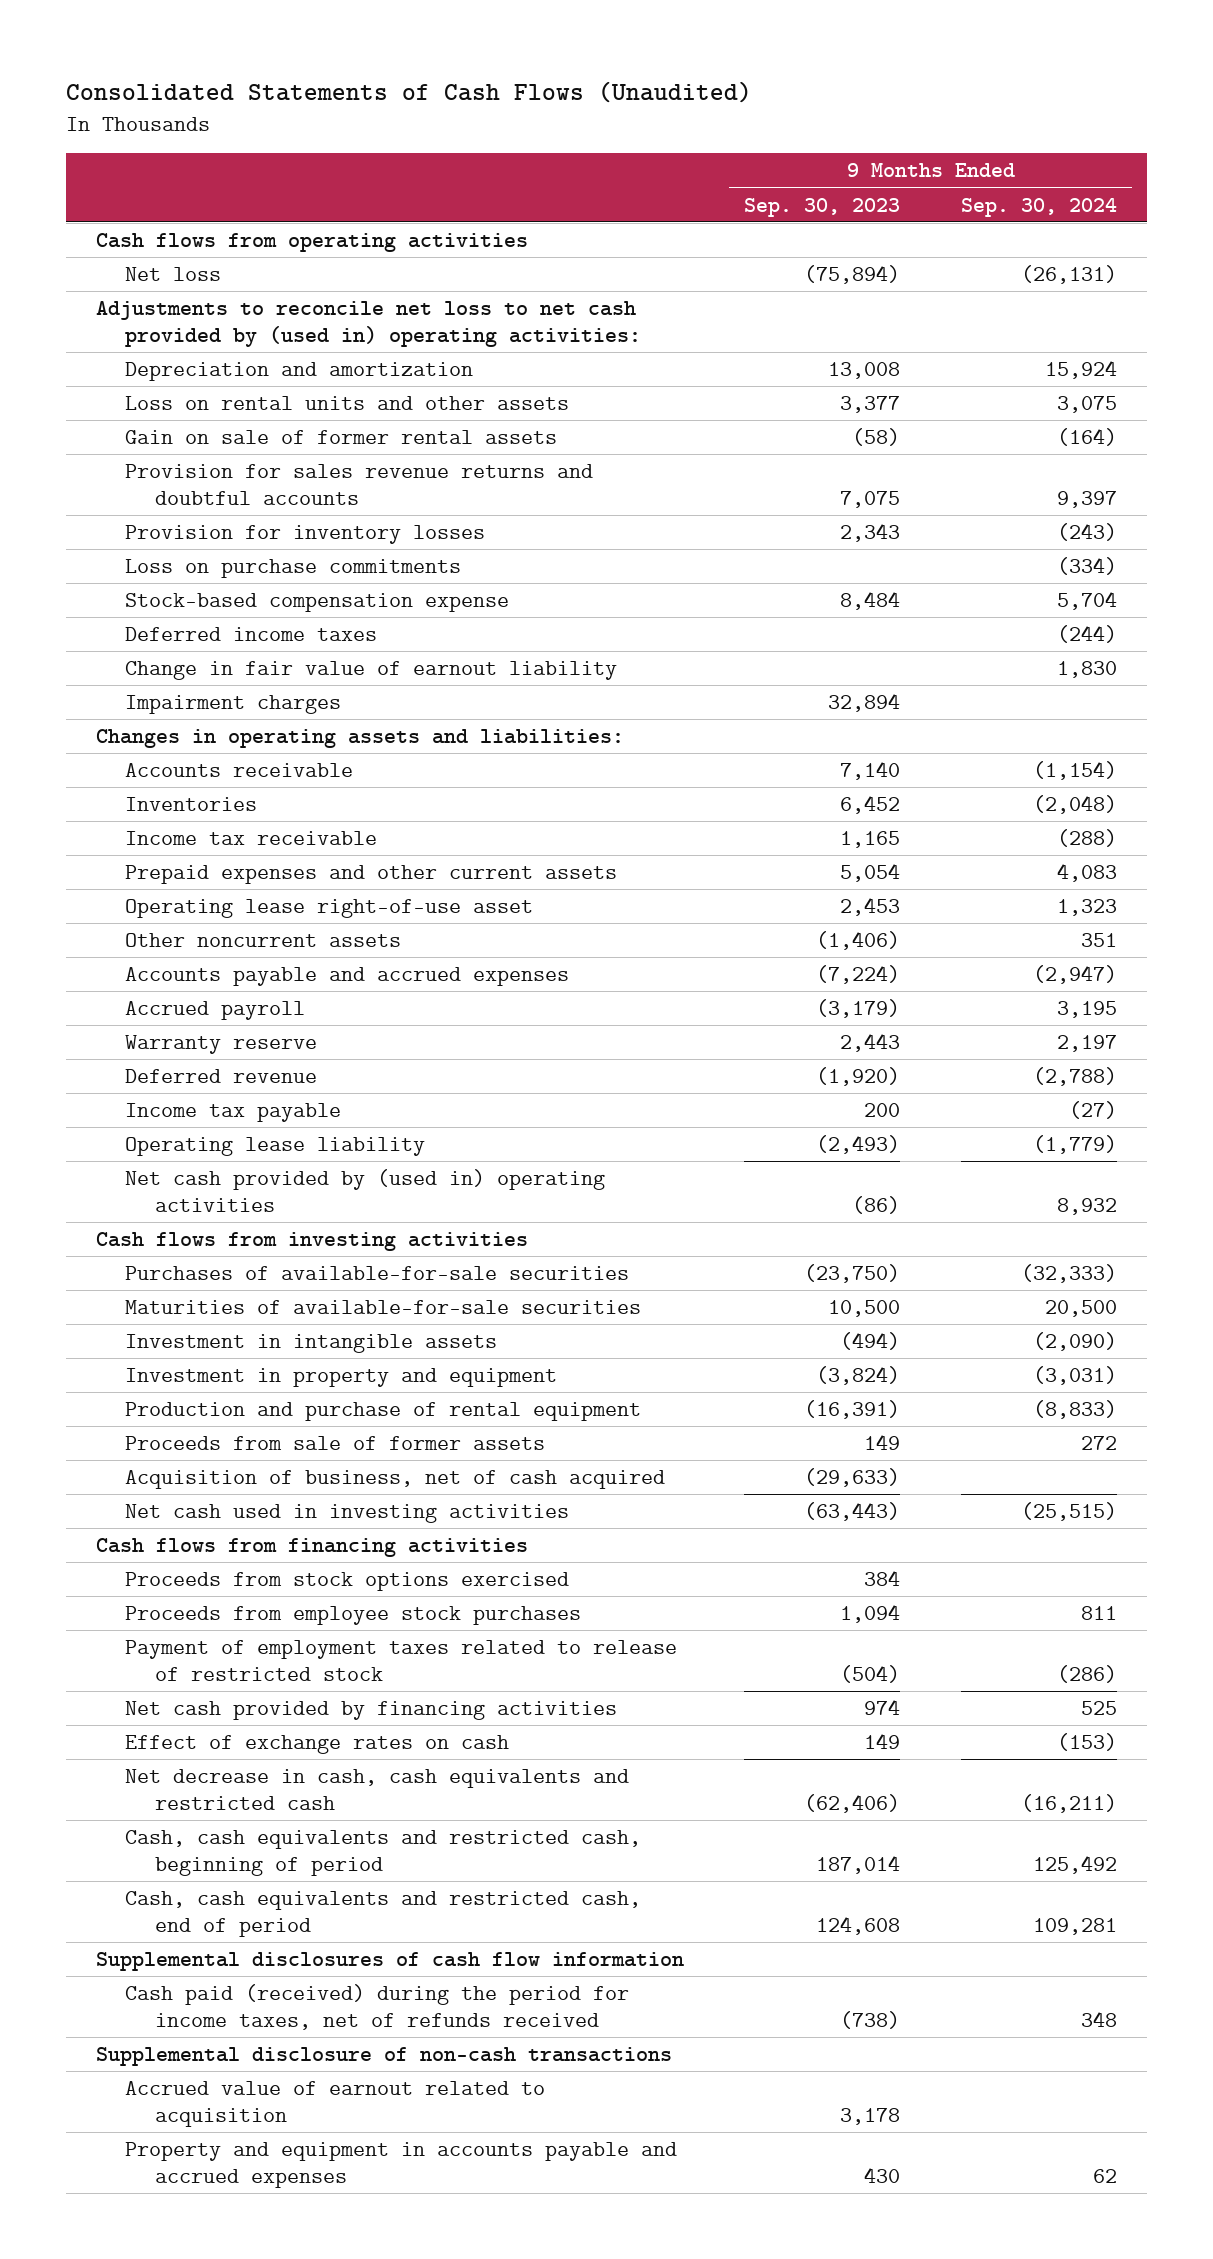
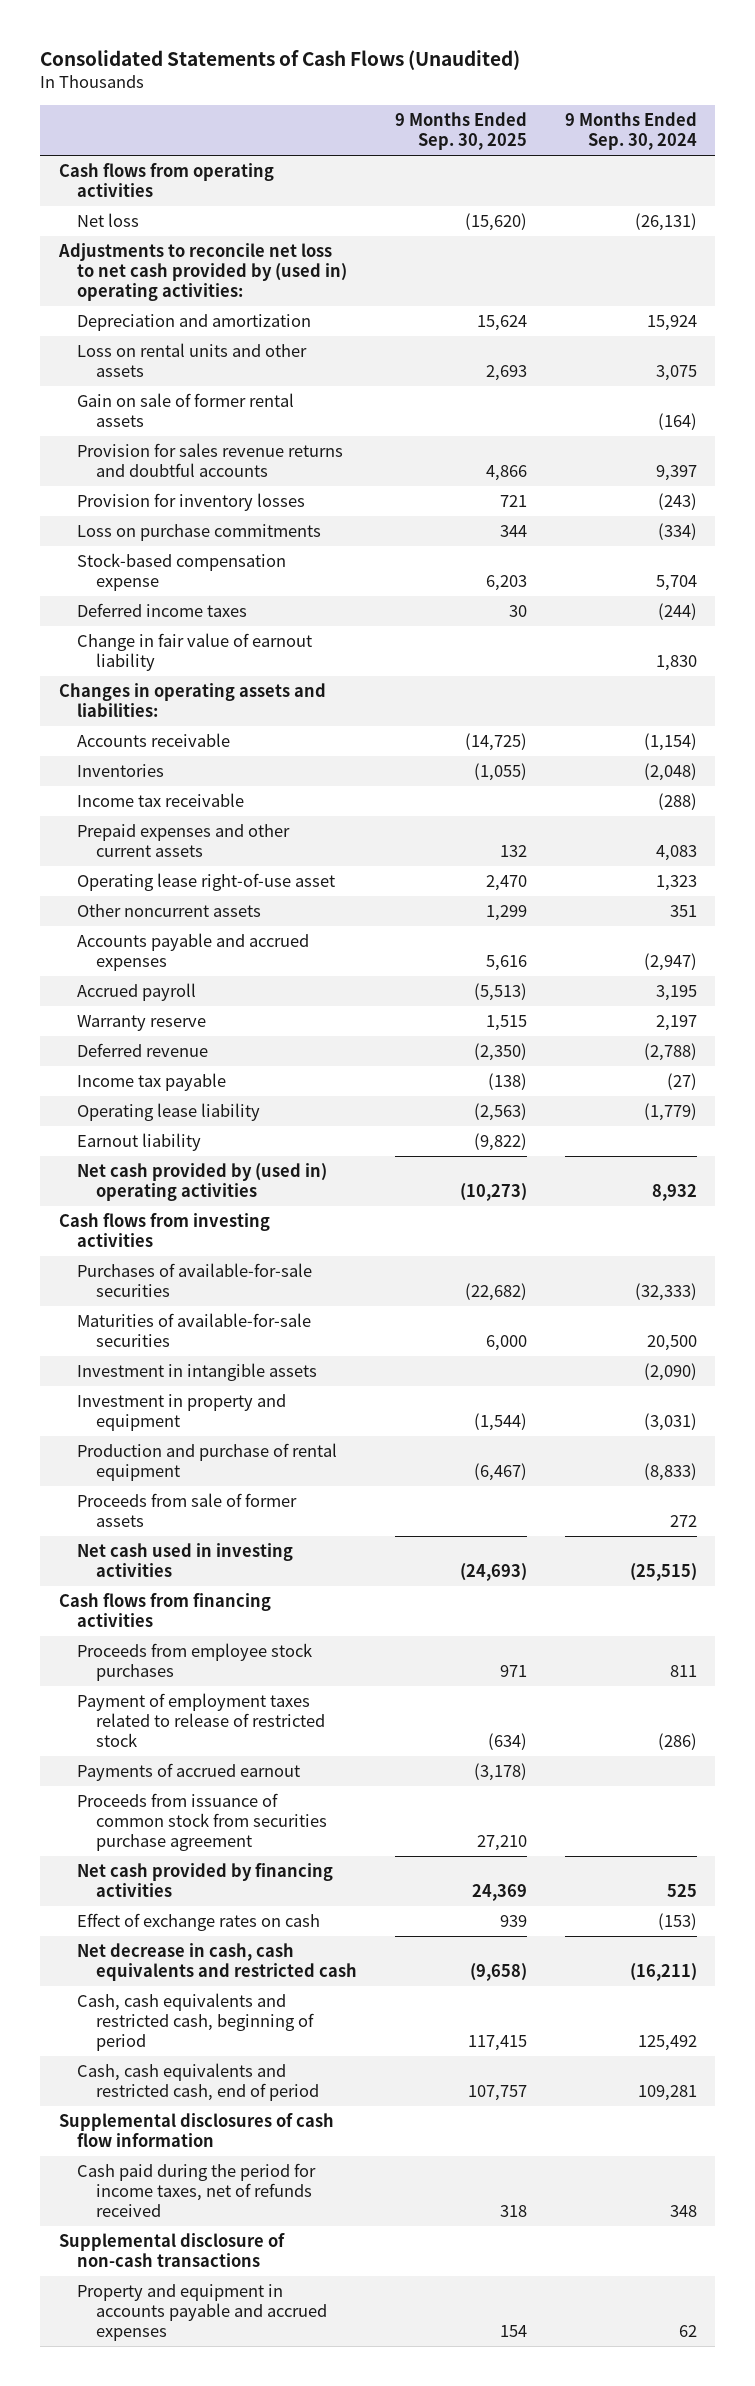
[744,197,901,217] Sep. 30, 2023 -> none
none -> [394,112,527,151] 9 Months Ended Sep. 30, 2025
[125,695,342,715] Impairment charges -> none
none -> [77,1133,202,1152] Earnout liability
[125,1470,666,1490] Acquisition of business, net of cash acquired -> none
[125,1572,570,1592] Proceeds from stock options exercised -> none
none -> [77,1763,301,1782] Payments of accrued earnout
none -> [77,1793,328,1852] Proceeds from issuance of common stock from securities purchase agreement
[125,1984,630,2031] Cash paid (received) during the period for income taxes, net of refunds received -> [77,2163,317,2218] Cash paid during the period for income taxes, net of refunds received
[125,2081,546,2128] Accrued value of earnout related to acquisition -> none

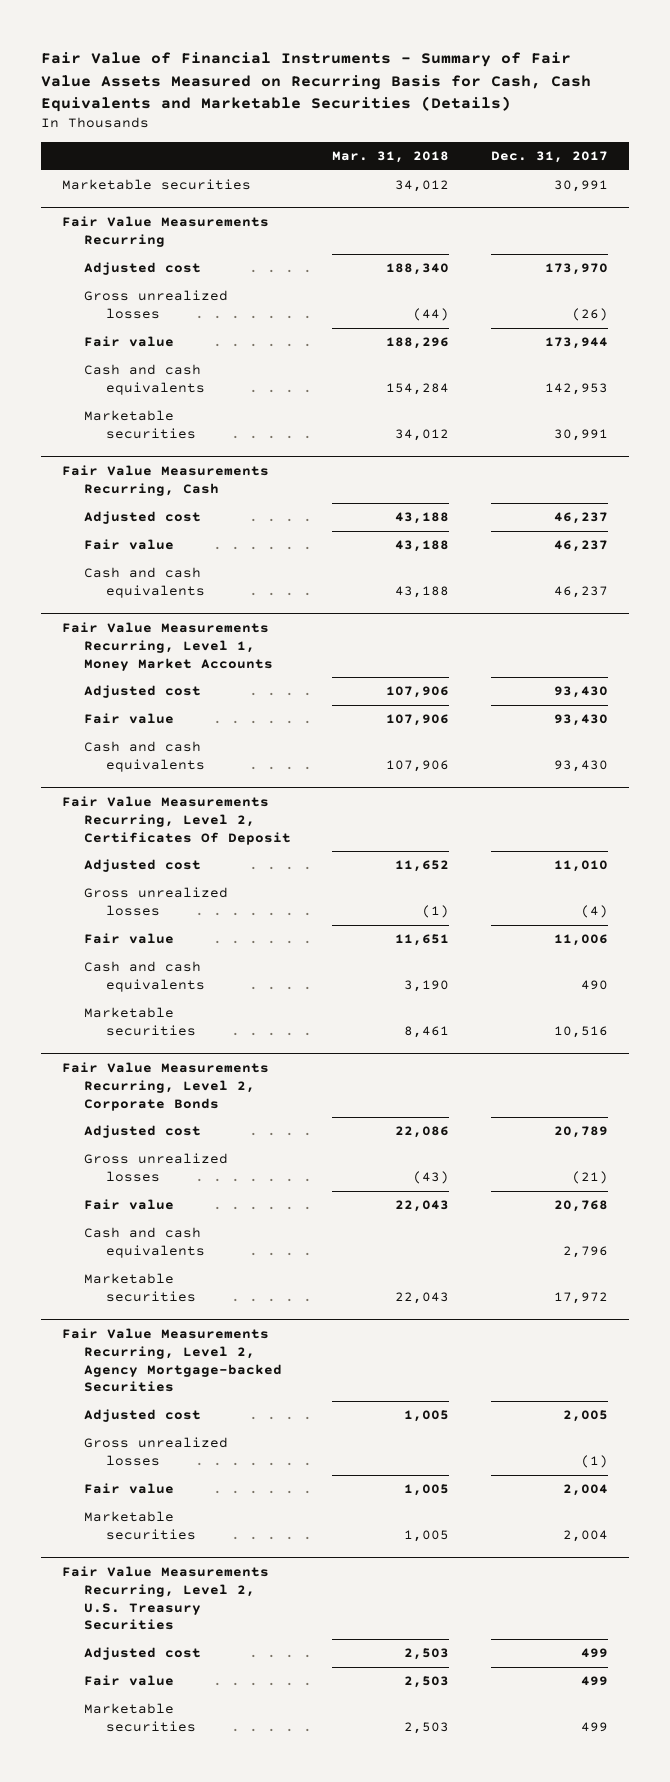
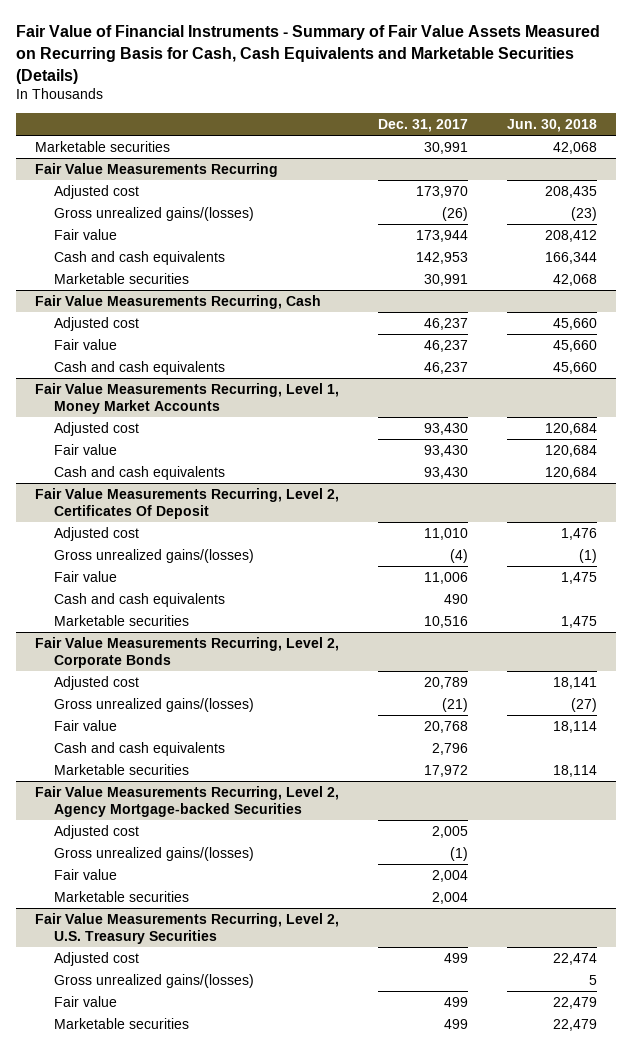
[332,151,450,164] Mar. 31, 2018 -> none
none -> [506,119,597,133] Jun. 30, 2018
[83,290,228,319] Gross unrealized losses -> [54,206,255,221] Gross unrealized gains/(losses)
[83,887,228,916] Gross unrealized losses -> [54,548,255,563] Gross unrealized gains/(losses)
[83,1153,228,1182] Gross unrealized losses -> [54,697,255,712] Gross unrealized gains/(losses)
[83,1437,228,1466] Gross unrealized losses -> [54,846,255,861] Gross unrealized gains/(losses)
none -> [54,973,255,988] Gross unrealized gains/(losses)

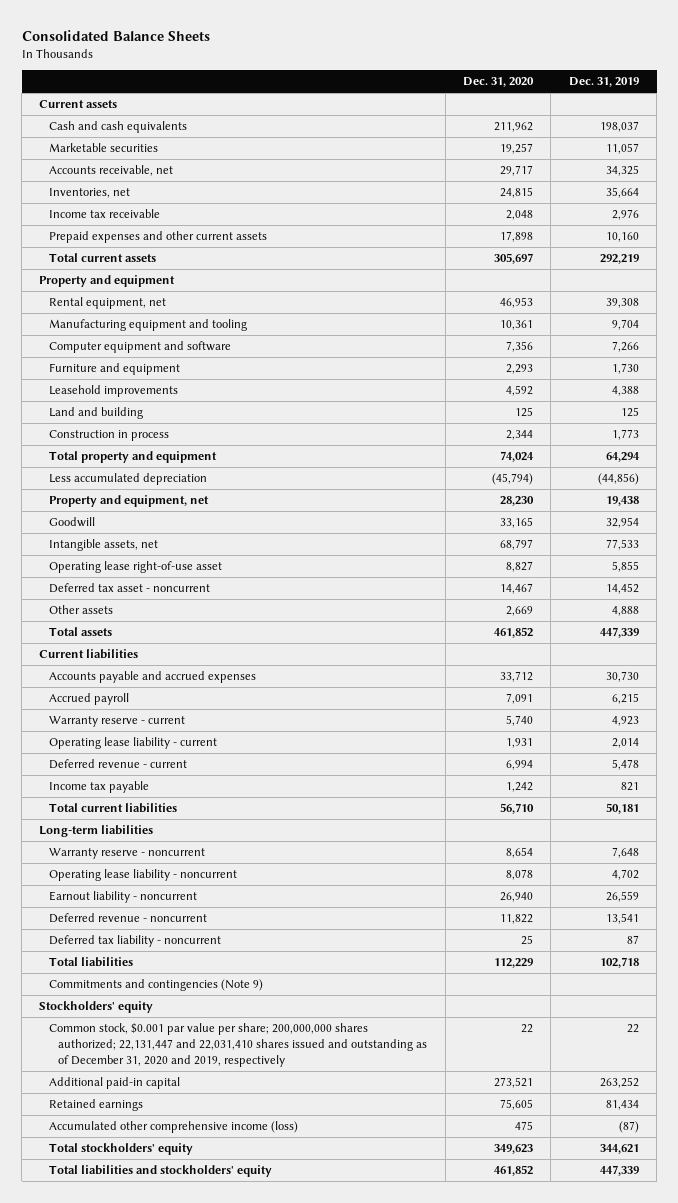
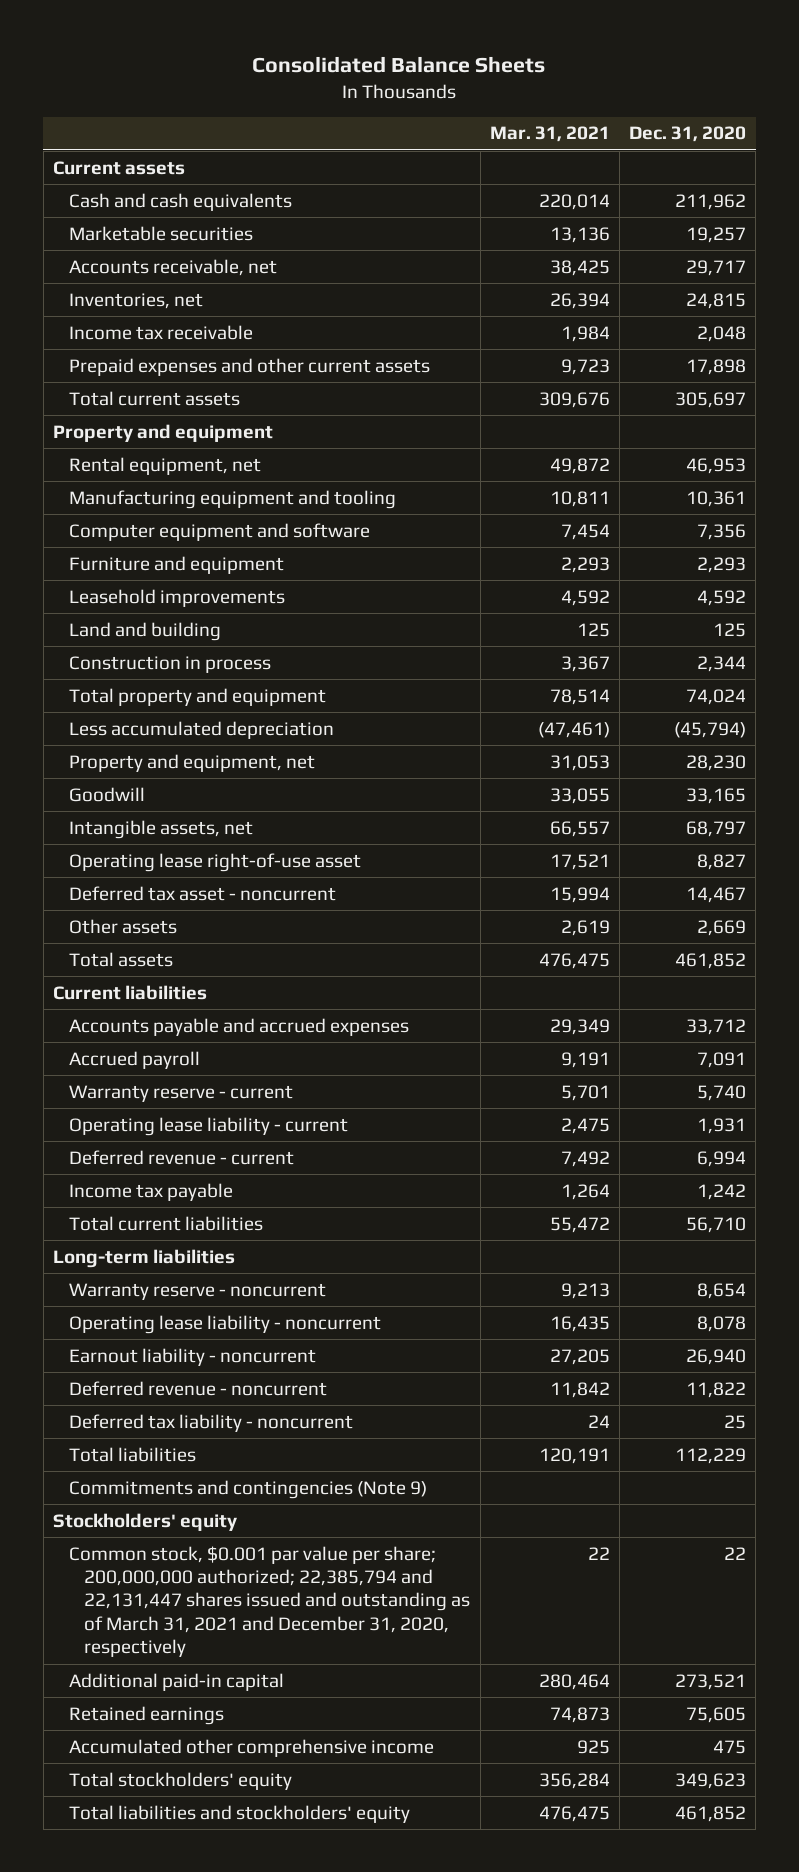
[568,77,639,88] Dec. 31, 2019 -> none
none -> [489,126,610,143] Mar. 31, 2021
[48,1023,428,1067] Common stock, $0.001 par value per share; 200,000,000 shares authorized; 22,131,447 and 22,031,410 shares issued and outstanding as of December 31, 2020 and 2019, respectively -> [68,1545,471,1658] Common stock, $0.001 par value per share; 200,000,000 authorized; 22,385,794 and 22,131,447 shares issued and outstanding as of March 31, 2021 and December 31, 2020, respectively
[48,1121,298,1134] Accumulated other comprehensive income (loss) -> [68,1738,434,1757] Accumulated other comprehensive income

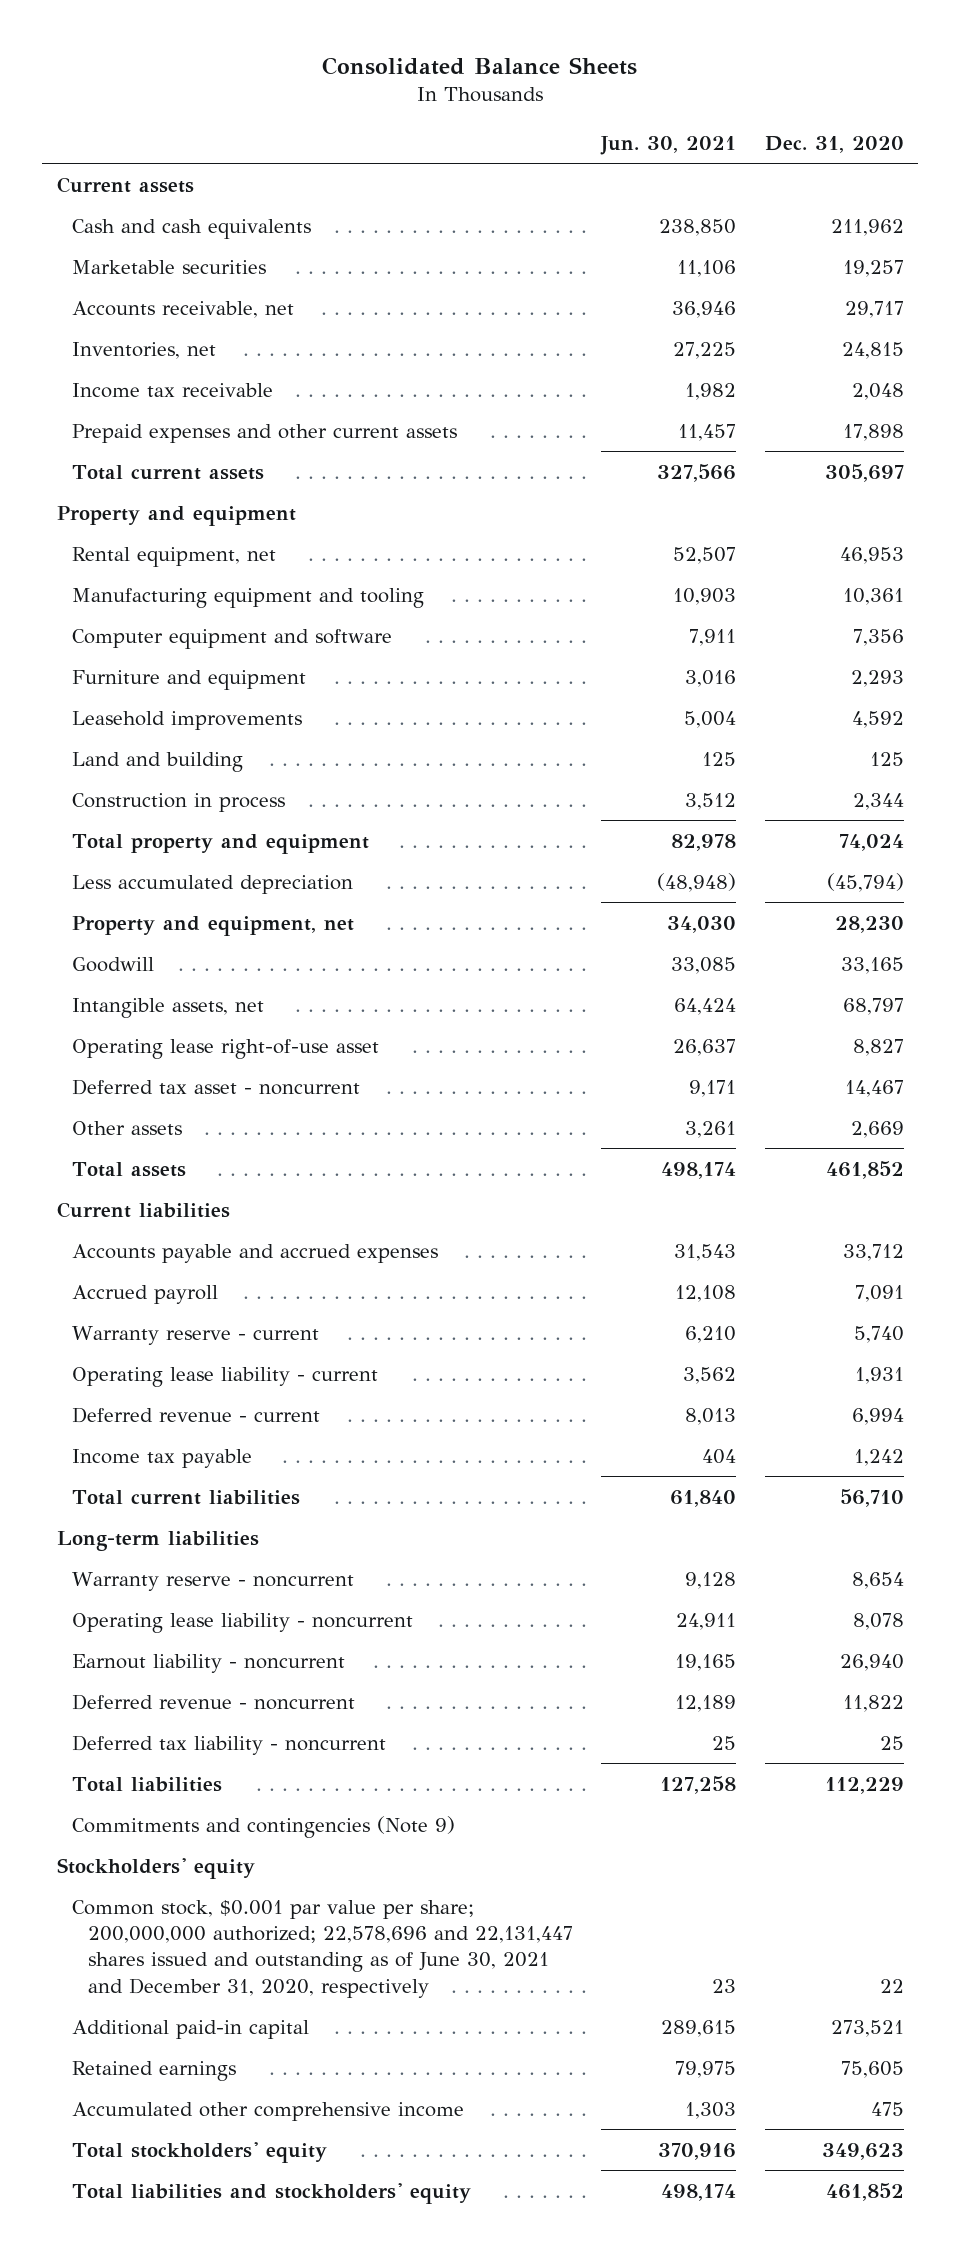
[489,126,610,143] Mar. 31, 2021 -> none
none -> [600,135,737,155] Jun. 30, 2021
[68,1545,471,1658] Common stock, $0.001 par value per share; 200,000,000 authorized; 22,385,794 and 22,131,447 shares issued and outstanding as of March 31, 2021 and December 31, 2020, respectively -> [72,1899,573,1998] Common stock, $0.001 par value per share; 200,000,000 authorized; 22,578,696 and 22,131,447 shares issued and outstanding as of June 30, 2021 and December 31, 2020, respectively

